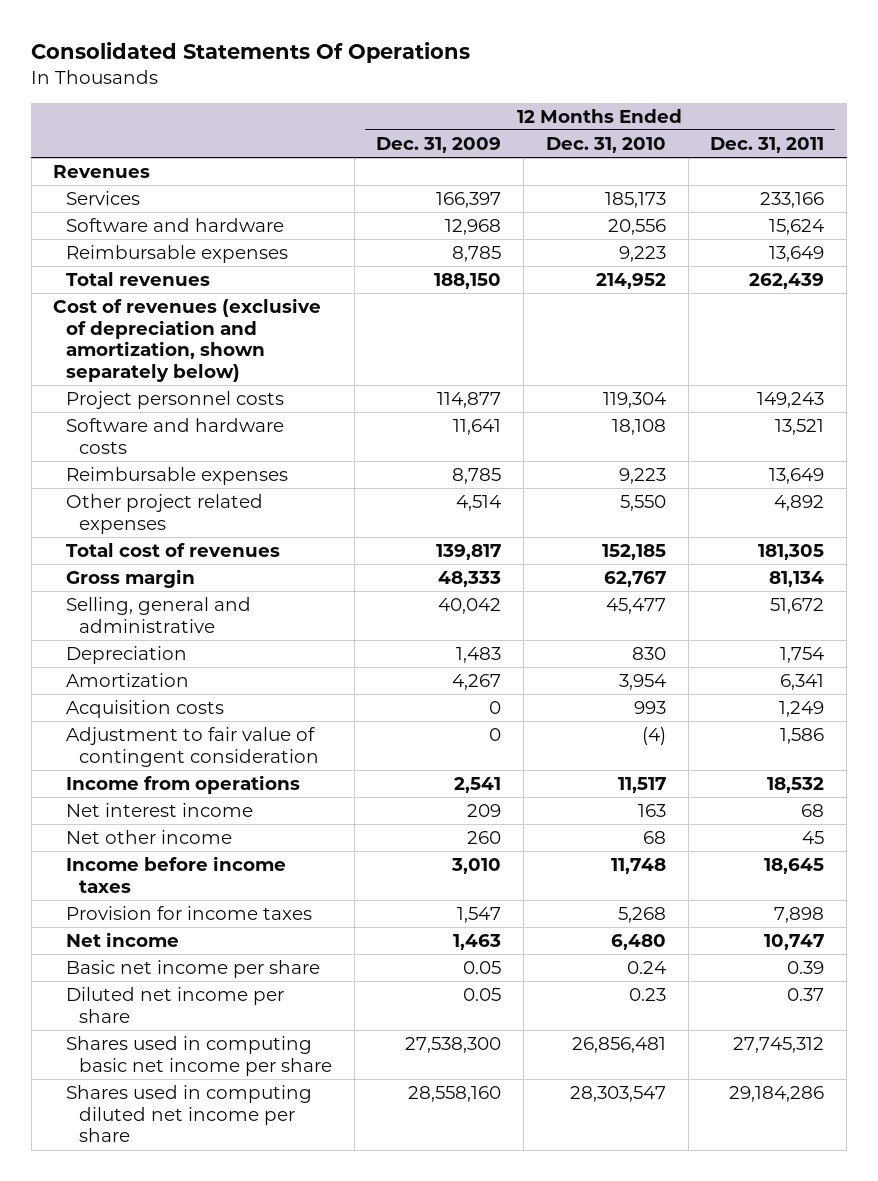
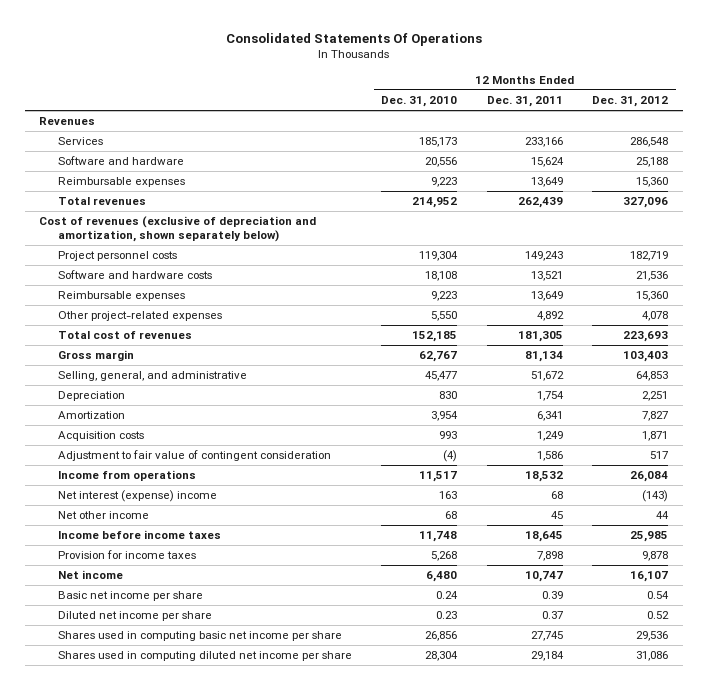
[376,137,502,154] Dec. 31, 2009 -> none
none -> [592,96,669,108] Dec. 31, 2012
[66,494,264,534] Other project related expenses -> [57,311,222,322] Other project-related expenses
[66,597,252,633] Selling, general and administrative -> [57,371,247,382] Selling, general, and administrative
[66,803,254,818] Net interest income -> [57,490,217,503] Net interest (expense) income
[571,1037,666,1054] 26,856,481 -> [425,631,458,642] 26,856
[733,1037,825,1054] 27,745,312 -> [530,631,563,642] 27,745
[569,1086,666,1103] 28,303,547 -> [425,651,459,662] 28,304
[729,1086,825,1103] 29,184,286 -> [530,651,564,662] 29,184

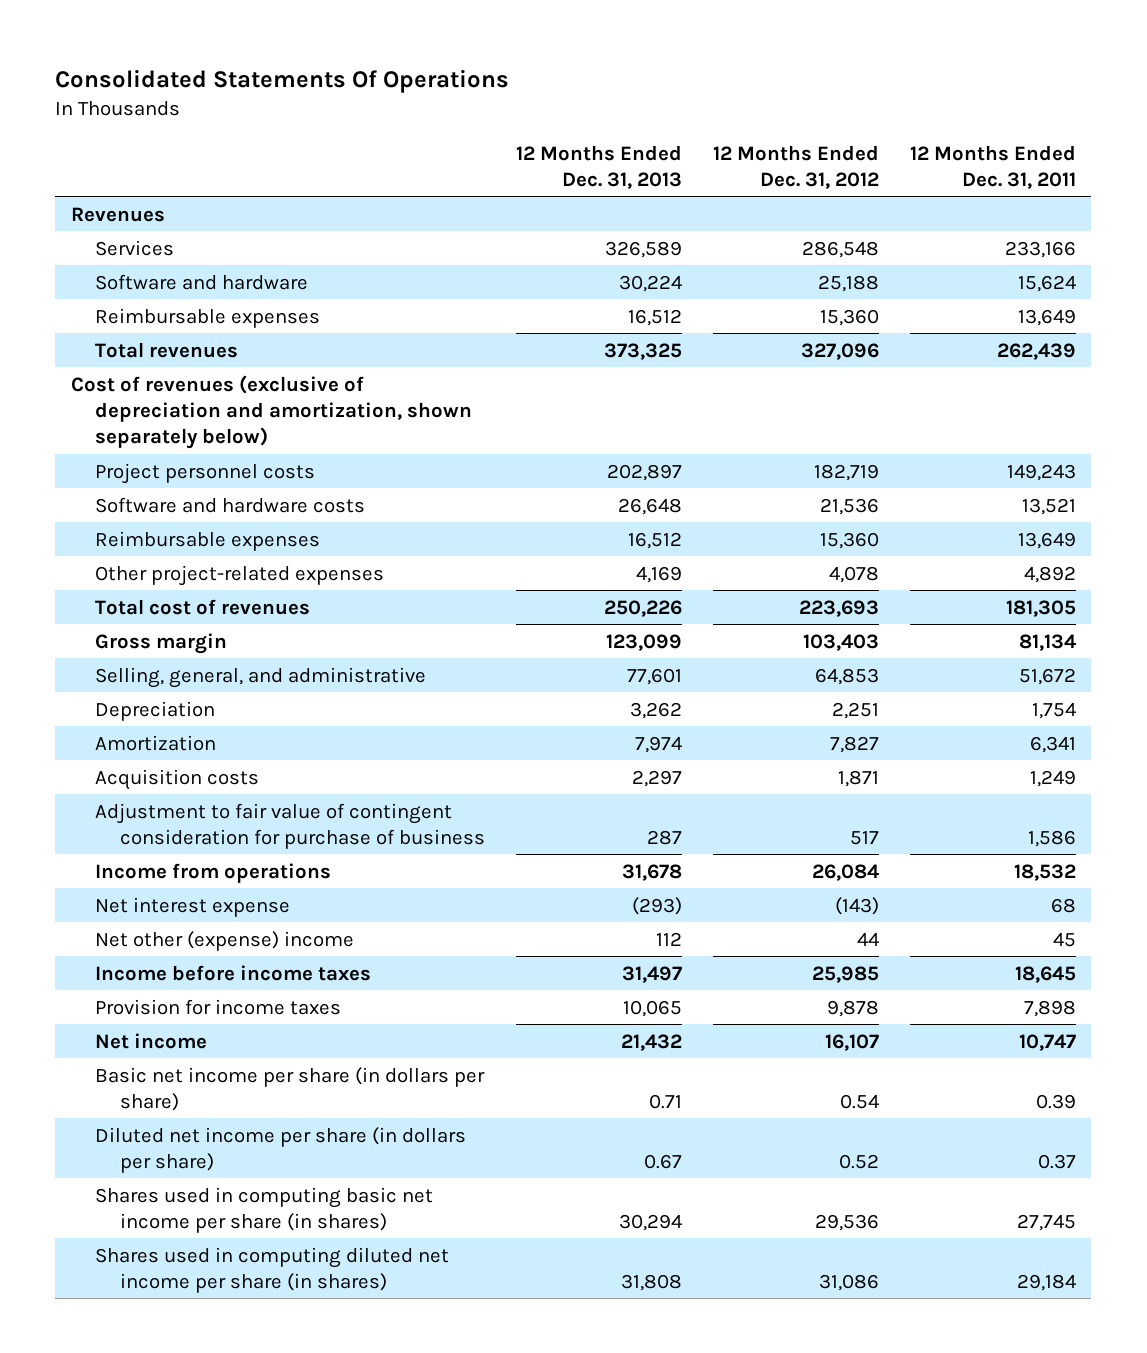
[381,96,458,108] Dec. 31, 2010 -> none
none -> [515,144,682,189] 12 Months Ended Dec. 31, 2013
[57,450,331,462] Adjustment to fair value of contingent consideration -> [95,802,485,849] Adjustment to fair value of contingent consideration for purchase of business
[57,490,217,503] Net interest (expense) income -> [95,896,291,917] Net interest expense
[57,511,149,520] Net other income -> [95,930,355,951] Net other (expense) income
[57,591,203,602] Basic net income per share -> [95,1066,486,1111] Basic net income per share (in dollars per share)
[57,611,212,622] Diluted net income per share -> [95,1126,467,1173] Diluted net income per share (in dollars per share)
[57,631,342,642] Shares used in computing basic net income per share -> [95,1186,434,1233] Shares used in computing basic net income per share (in shares)
[57,651,352,662] Shares used in computing diluted net income per share -> [95,1246,450,1293] Shares used in computing diluted net income per share (in shares)

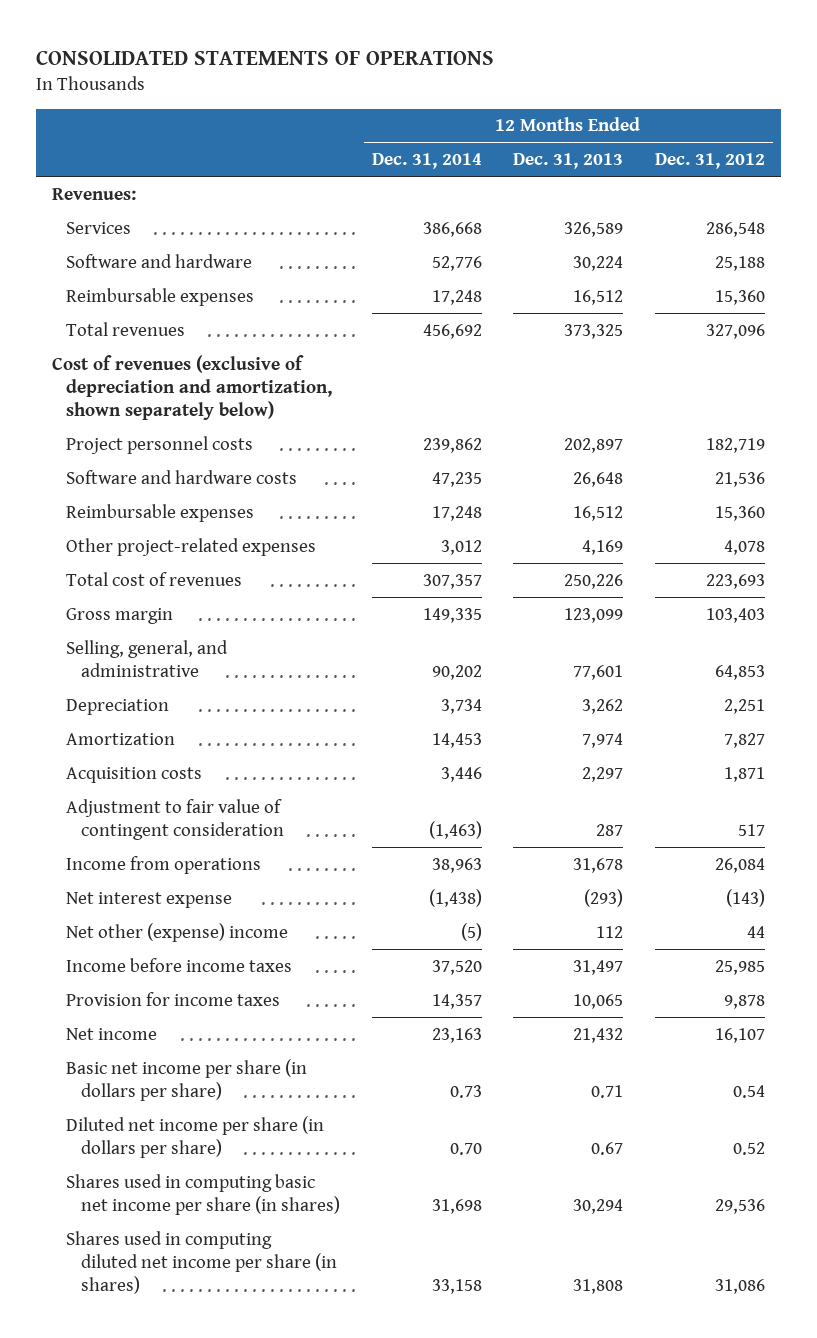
[55,69,510,94] Consolidated Statements Of Operations -> [35,49,494,65] CONSOLIDATED STATEMENTS OF OPERATIONS
[909,144,1076,189] 12 Months Ended Dec. 31, 2011 -> none
none -> [371,153,482,170] Dec. 31, 2014
[70,206,165,222] Revenues -> [51,187,136,200] Revenues:
[95,802,485,849] Adjustment to fair value of contingent consideration for purchase of business -> [66,798,284,840] Adjustment to fair value of contingent consideration

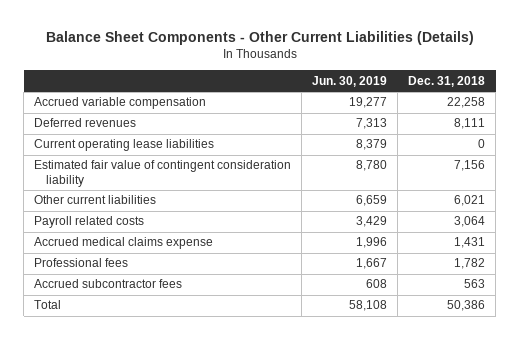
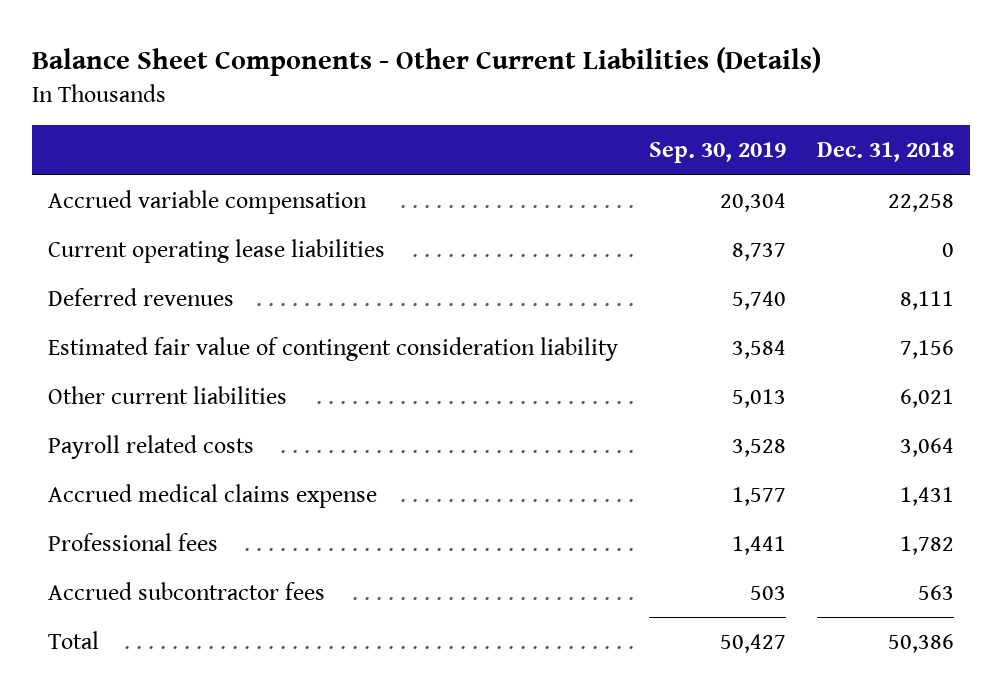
[312,75,388,87] Jun. 30, 2019 -> none
none -> [649,142,787,164] Sep. 30, 2019
[34,118,137,128] Deferred revenues -> [48,288,235,307] Deferred revenues

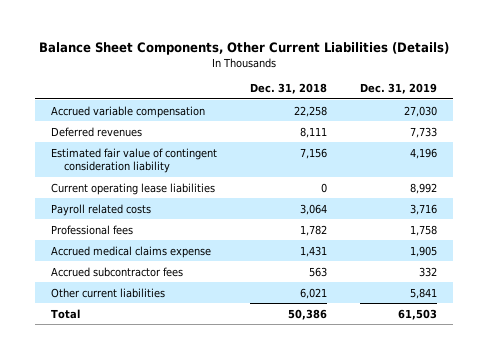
[32,47,822,77] Balance Sheet Components - Other Current Liabilities (Details) -> [39,41,450,55] Balance Sheet Components, Other Current Liabilities (Details)
[649,142,787,164] Sep. 30, 2019 -> none
none -> [359,83,437,95] Dec. 31, 2019
[48,239,386,264] Current operating lease liabilities -> [51,182,216,195] Current operating lease liabilities
[48,484,378,509] Accrued medical claims expense -> [51,245,212,258] Accrued medical claims expense
[48,386,288,405] Other current liabilities -> [51,287,166,298] Other current liabilities

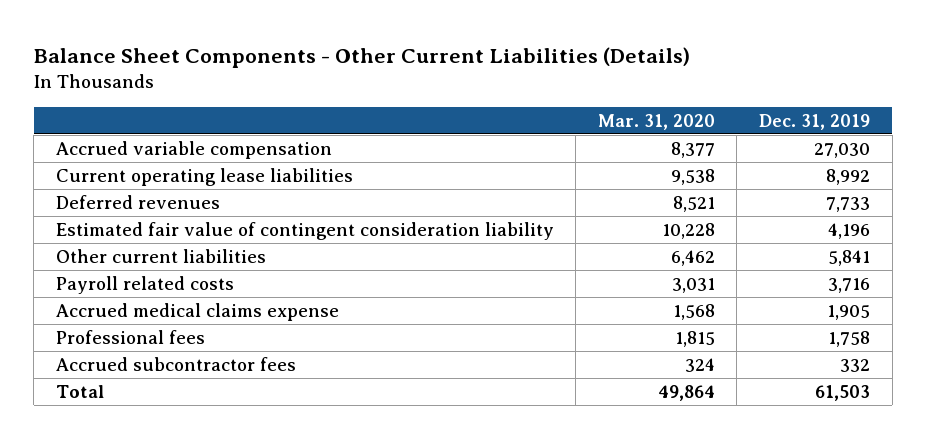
[39,41,450,55] Balance Sheet Components, Other Current Liabilities (Details) -> [33,46,690,68] Balance Sheet Components - Other Current Liabilities (Details)
[250,83,328,95] Dec. 31, 2018 -> none
none -> [597,113,715,130] Mar. 31, 2020
[51,182,216,195] Current operating lease liabilities -> [55,168,353,187] Current operating lease liabilities
[51,287,166,298] Other current liabilities -> [55,249,266,264] Other current liabilities
[51,224,134,235] Professional fees -> [55,330,205,345] Professional fees

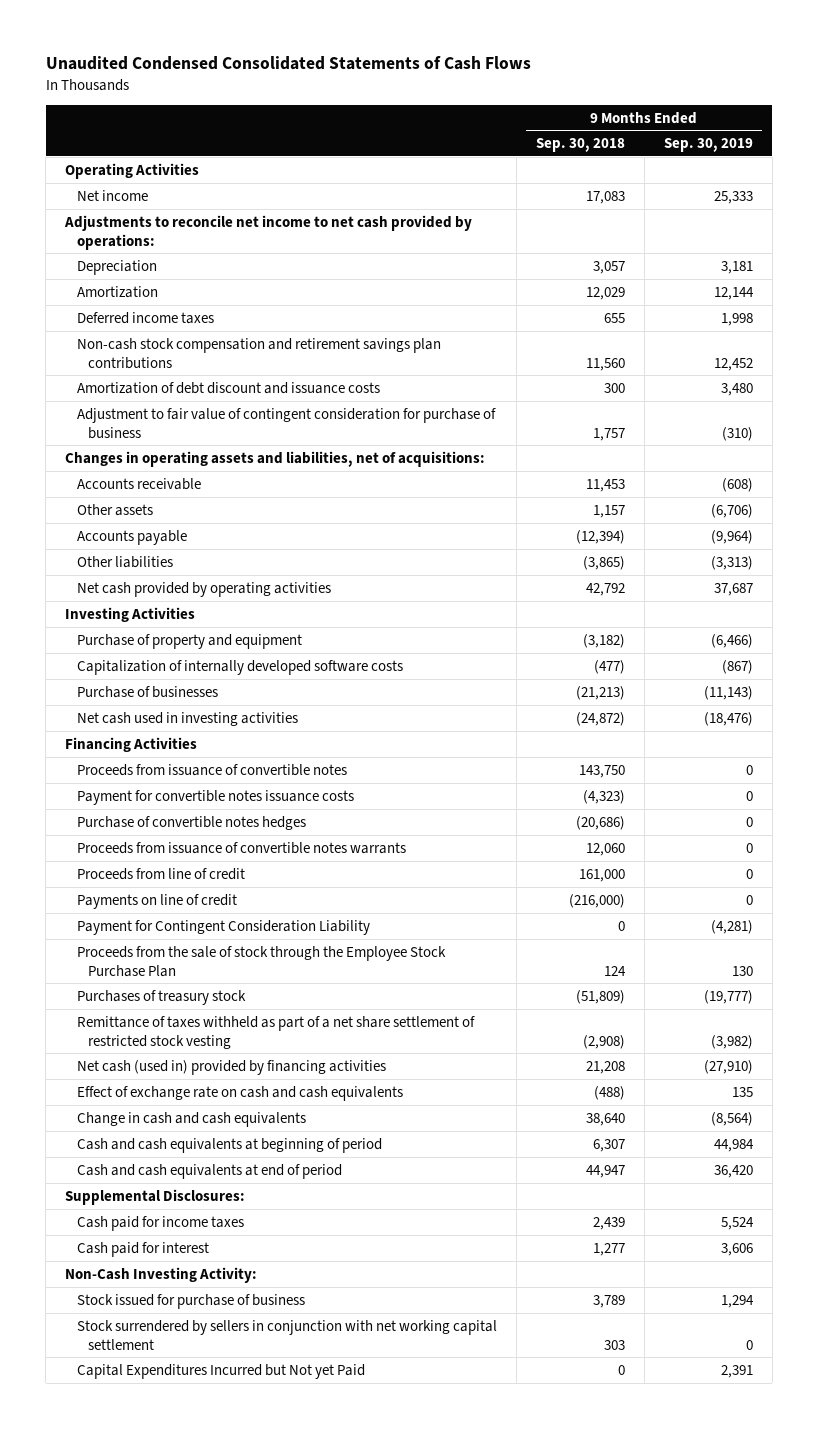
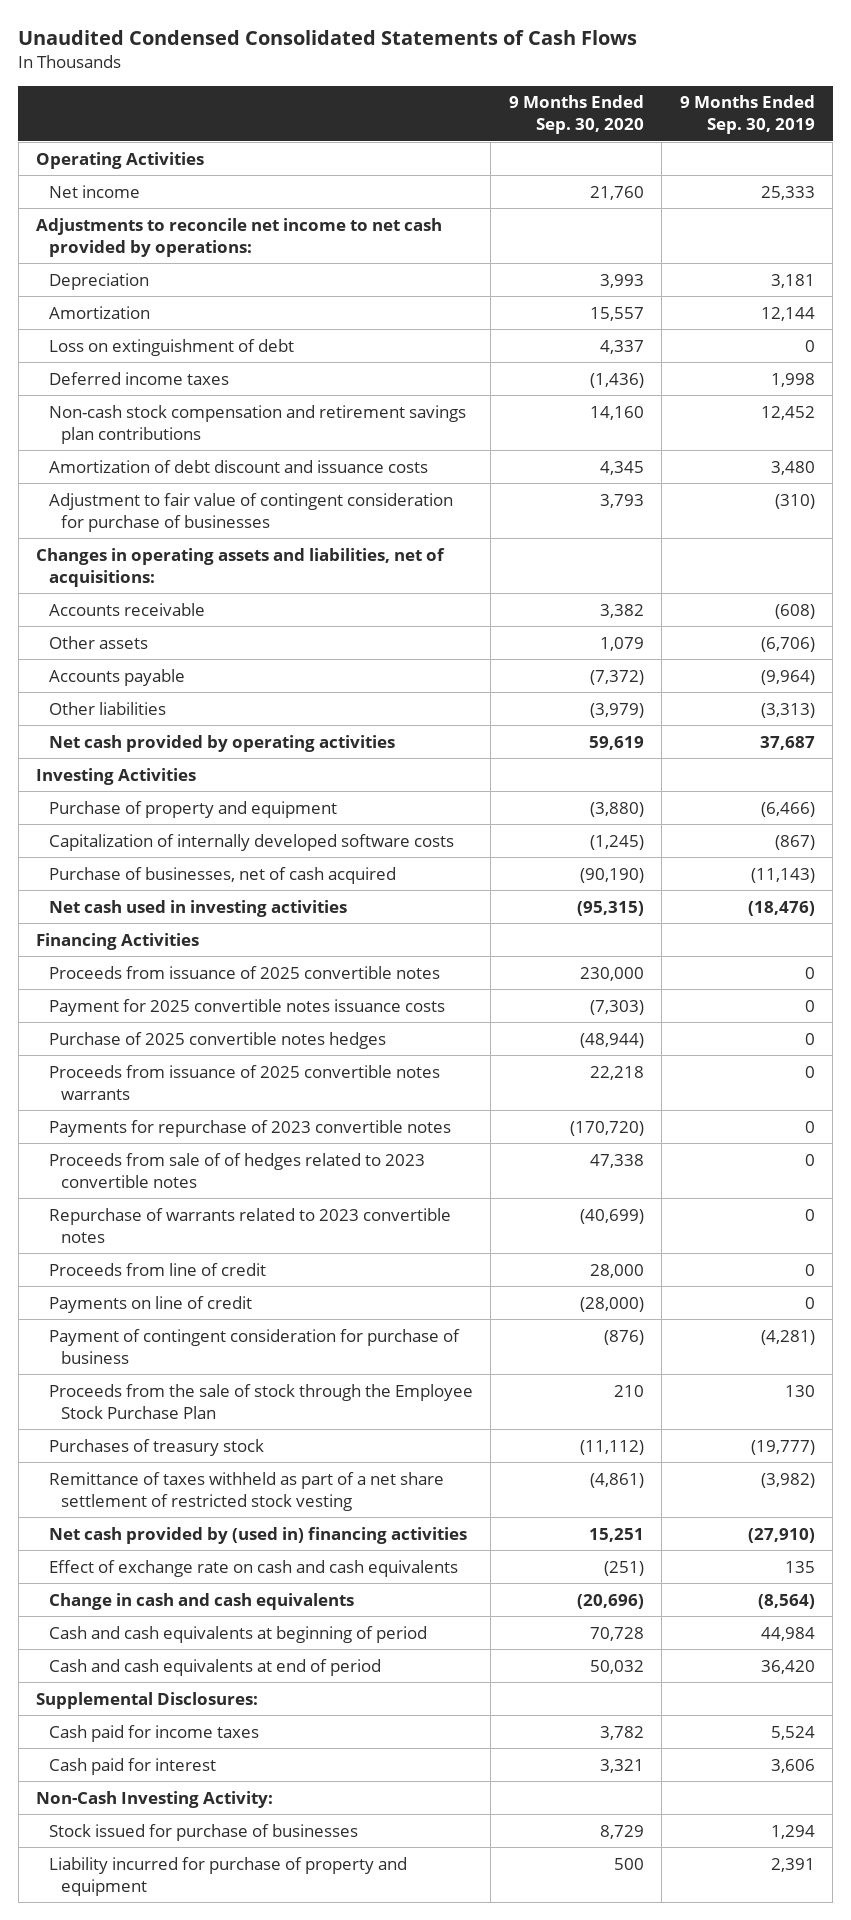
[535,138,625,153] Sep. 30, 2018 -> none
none -> [508,95,644,135] 9 Months Ended Sep. 30, 2020
none -> [48,338,294,356] Loss on extinguishment of debt
[76,407,496,439] Adjustment to fair value of contingent consideration for purchase of business -> [48,492,453,532] Adjustment to fair value of contingent consideration for purchase of businesses
[76,685,218,698] Purchase of businesses -> [48,866,396,884] Purchase of businesses, net of cash acquired
[76,763,347,776] Proceeds from issuance of convertible notes -> [48,965,440,979] Proceeds from issuance of 2025 convertible notes
[76,789,354,805] Payment for convertible notes issuance costs -> [48,998,445,1016] Payment for 2025 convertible notes issuance costs
[76,815,306,830] Purchase of convertible notes hedges -> [48,1031,386,1049] Purchase of 2025 convertible notes hedges
[76,841,406,854] Proceeds from issuance of convertible notes warrants -> [48,1064,440,1100] Proceeds from issuance of 2025 convertible notes warrants
none -> [48,1119,451,1137] Payments for repurchase of 2023 convertible notes
none -> [48,1152,425,1188] Proceeds from sale of of hedges related to 2023 convertible notes
none -> [48,1207,451,1243] Repurchase of warrants related to 2023 convertible notes
[76,919,370,935] Payment for Contingent Consideration Liability -> [48,1328,460,1364] Payment of contingent consideration for purchase of business
[76,1059,386,1075] Net cash (used in) provided by financing activities -> [48,1526,467,1544] Net cash provided by (used in) financing activities
[76,1319,497,1350] Stock surrendered by sellers in conjunction with net working capital settlement -> none
[76,1293,305,1309] Stock issued for purchase of business -> [48,1823,358,1841] Stock issued for purchase of businesses
[76,1363,365,1379] Capital Expenditures Incurred but Not yet Paid -> [48,1856,407,1896] Liability incurred for purchase of property and equipment

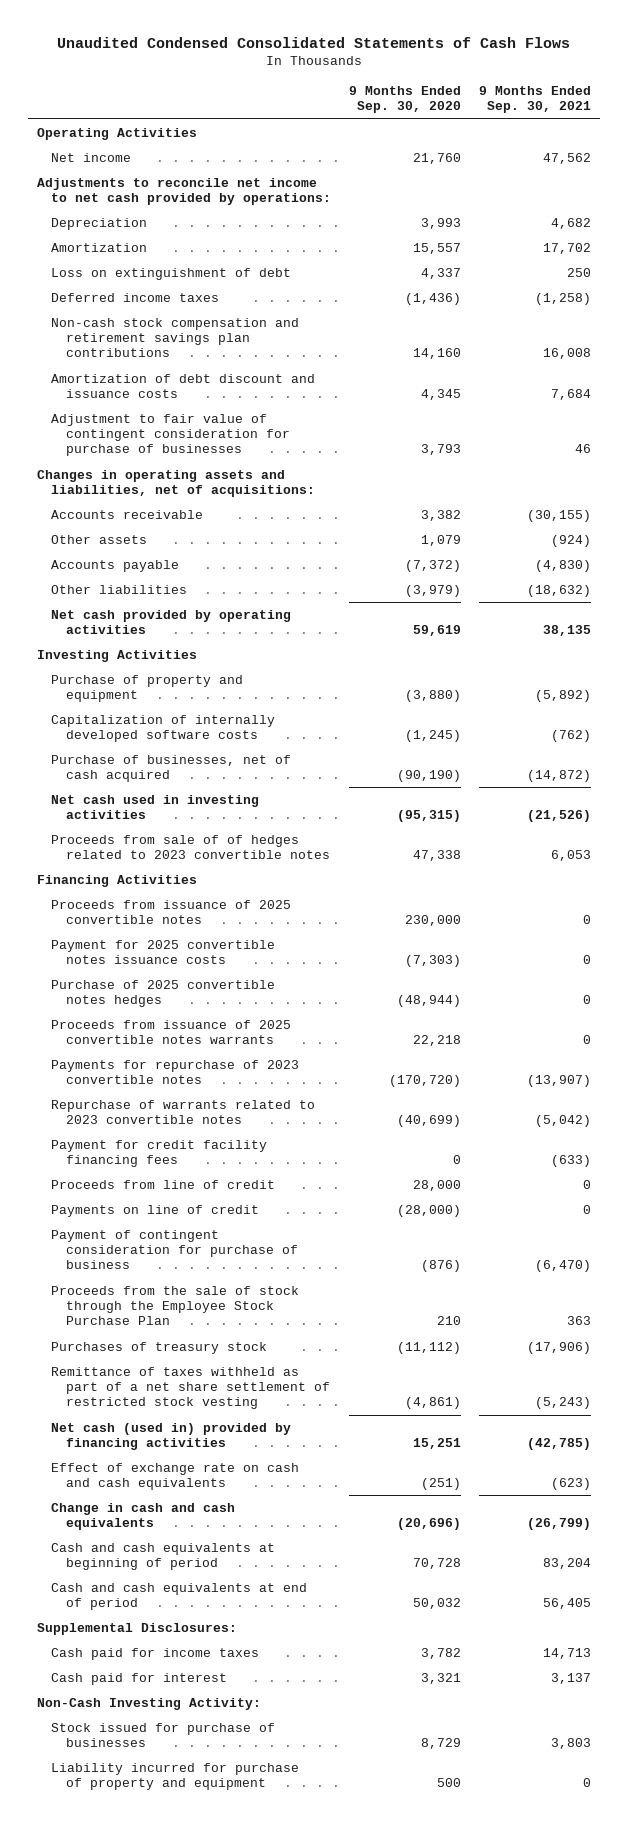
[679,95,815,135] 9 Months Ended Sep. 30, 2019 -> none
none -> [479,86,592,114] 9 Months Ended Sep. 30, 2021
[48,1152,425,1188] Proceeds from sale of of hedges related to 2023 convertible notes -> [51,834,330,860] Proceeds from sale of of hedges related to 2023 convertible notes
none -> [51,1139,268,1168] Payment for credit facility financing fees
[48,1526,467,1544] Net cash provided by (used in) financing activities -> [51,1422,292,1451] Net cash (used in) provided by financing activities

